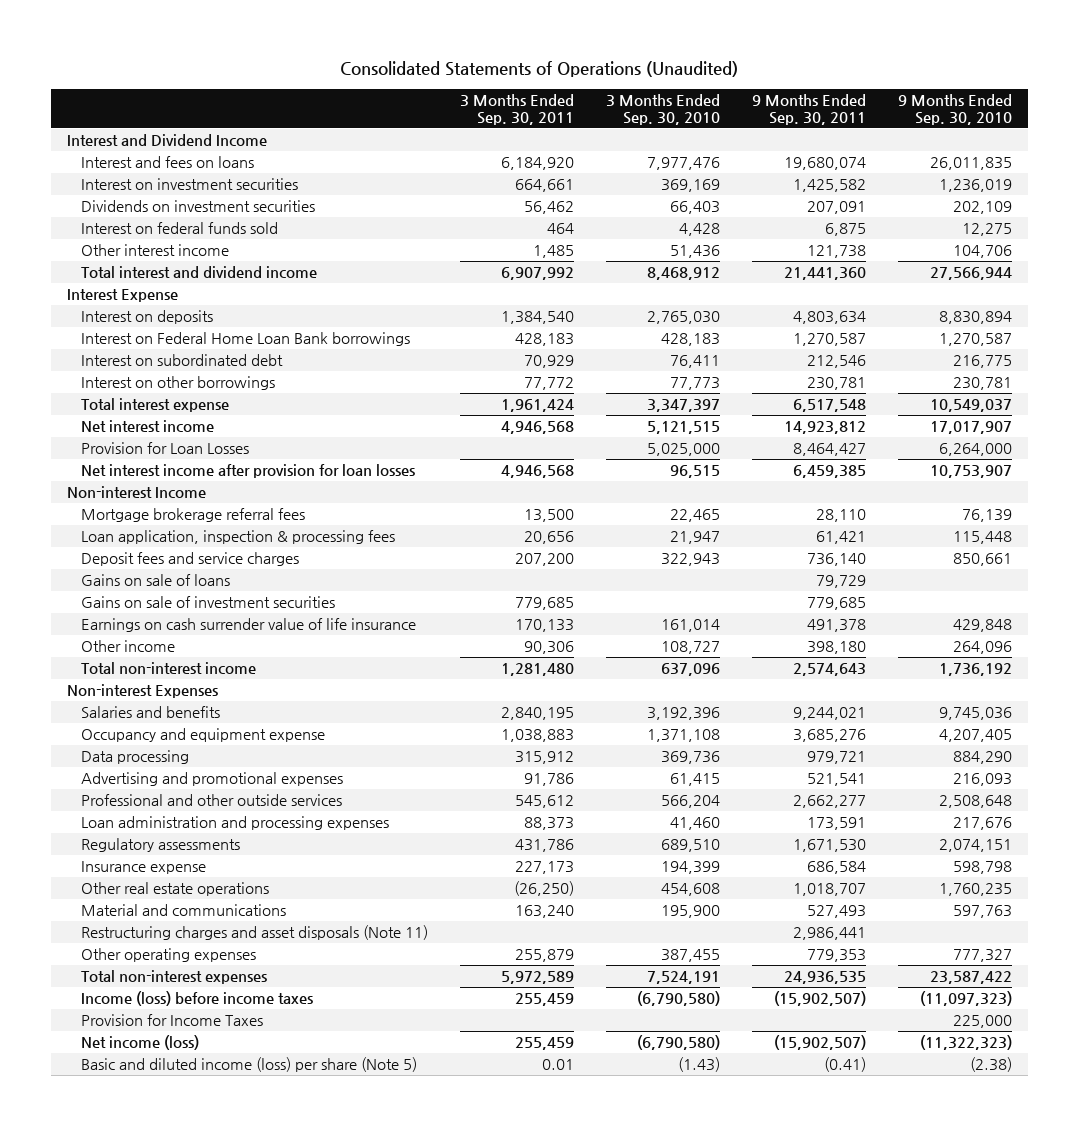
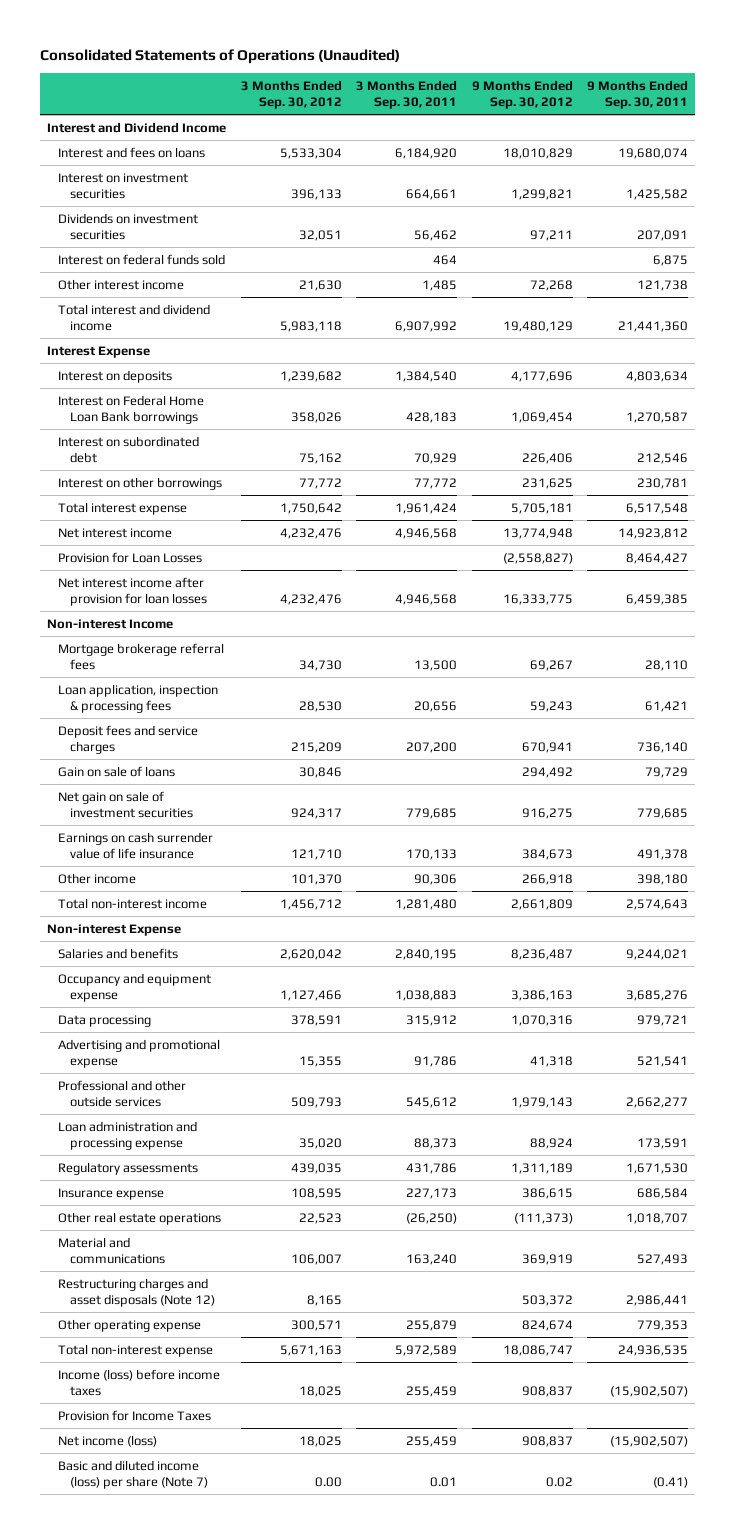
[606,93,721,126] 3 Months Ended Sep. 30, 2010 -> none
[898,93,1013,126] 9 Months Ended Sep. 30, 2010 -> none
none -> [240,80,342,109] 3 Months Ended Sep. 30, 2012
none -> [471,80,573,109] 9 Months Ended Sep. 30, 2012
[81,574,231,587] Gains on sale of loans -> [58,765,176,777] Gain on sale of loans
[81,596,336,609] Gains on sale of investment securities -> [58,790,193,818] Net gain on sale of investment securities
[66,684,218,699] Non-interest Expenses -> [47,923,182,936] Non-interest Expense
[81,772,344,787] Advertising and promotional expenses -> [58,1038,221,1068] Advertising and promotional expense
[81,816,390,831] Loan administration and processing expenses -> [58,1120,198,1150] Loan administration and processing expense
[81,925,429,941] Restructuring charges and asset disposals (Note 11) -> [58,1277,215,1307] Restructuring charges and asset disposals (Note 12)
[81,948,257,963] Other operating expenses -> [58,1318,202,1332] Other operating expense
[81,970,268,985] Total non-interest expenses -> [58,1343,214,1357] Total non-interest expense
[81,1057,418,1073] Basic and diluted income (loss) per share (Note 5) -> [58,1459,208,1489] Basic and diluted income (loss) per share (Note 7)

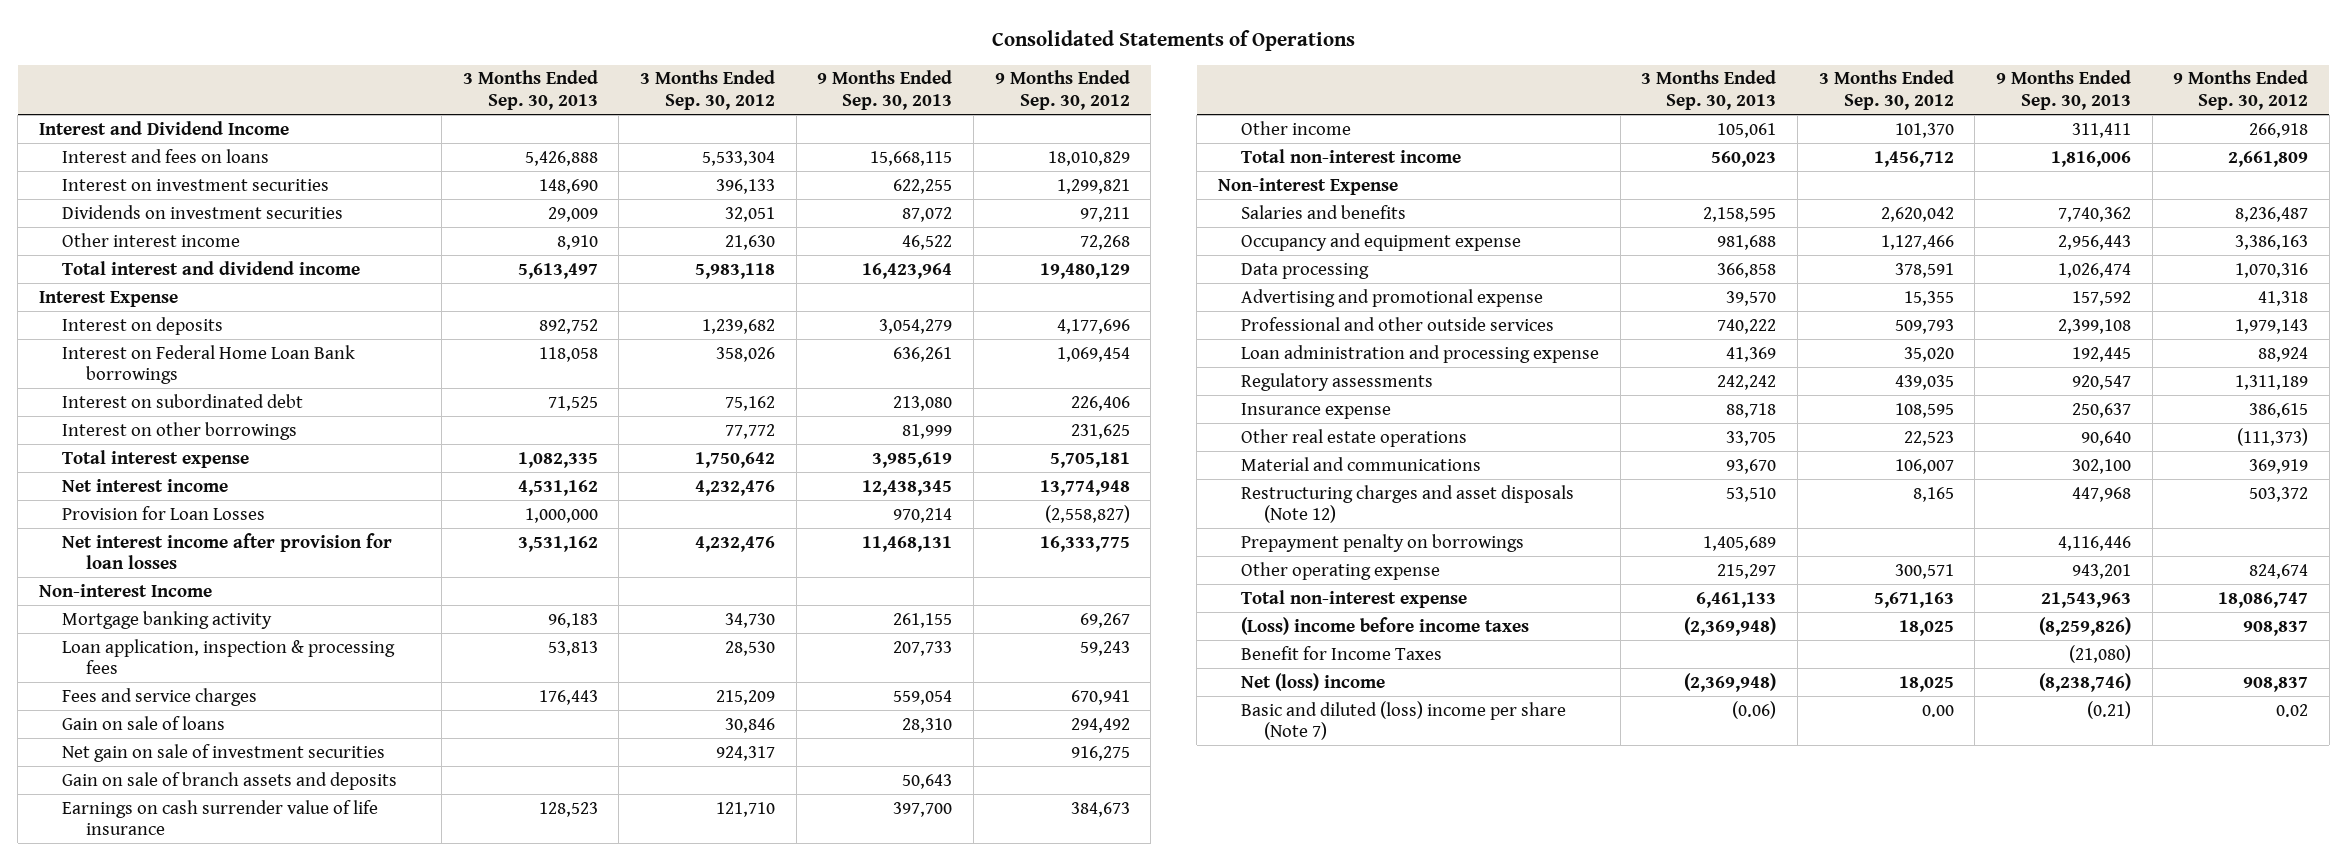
[40,49,401,65] Consolidated Statements of Operations (Unaudited) -> [991,30,1355,52] Consolidated Statements of Operations
[356,80,458,109] 3 Months Ended Sep. 30, 2011 -> none
[587,80,689,109] 9 Months Ended Sep. 30, 2011 -> none
none -> [462,70,598,110] 3 Months Ended Sep. 30, 2013
none -> [817,70,953,110] 9 Months Ended Sep. 30, 2013
[58,253,226,265] Interest on federal funds sold -> none
[58,642,225,670] Mortgage brokerage referral fees -> [62,610,273,629] Mortgage banking activity
[58,724,199,754] Deposit fees and service charges -> [62,687,258,706] Fees and service charges
none -> [62,771,398,790] Gain on sale of branch assets and deposits
none -> [1241,533,1525,552] Prepayment penalty on borrowings
[58,1368,221,1396] Income (loss) before income taxes -> [1241,616,1530,635] (Loss) income before income taxes
[58,1409,212,1421] Provision for Income Taxes -> [1241,645,1443,660] Benefit for Income Taxes
[58,1434,158,1447] Net income (loss) -> [1241,672,1386,691] Net (loss) income
[58,1459,208,1489] Basic and diluted income (loss) per share (Note 7) -> [1241,700,1567,740] Basic and diluted (loss) income per share (Note 7)

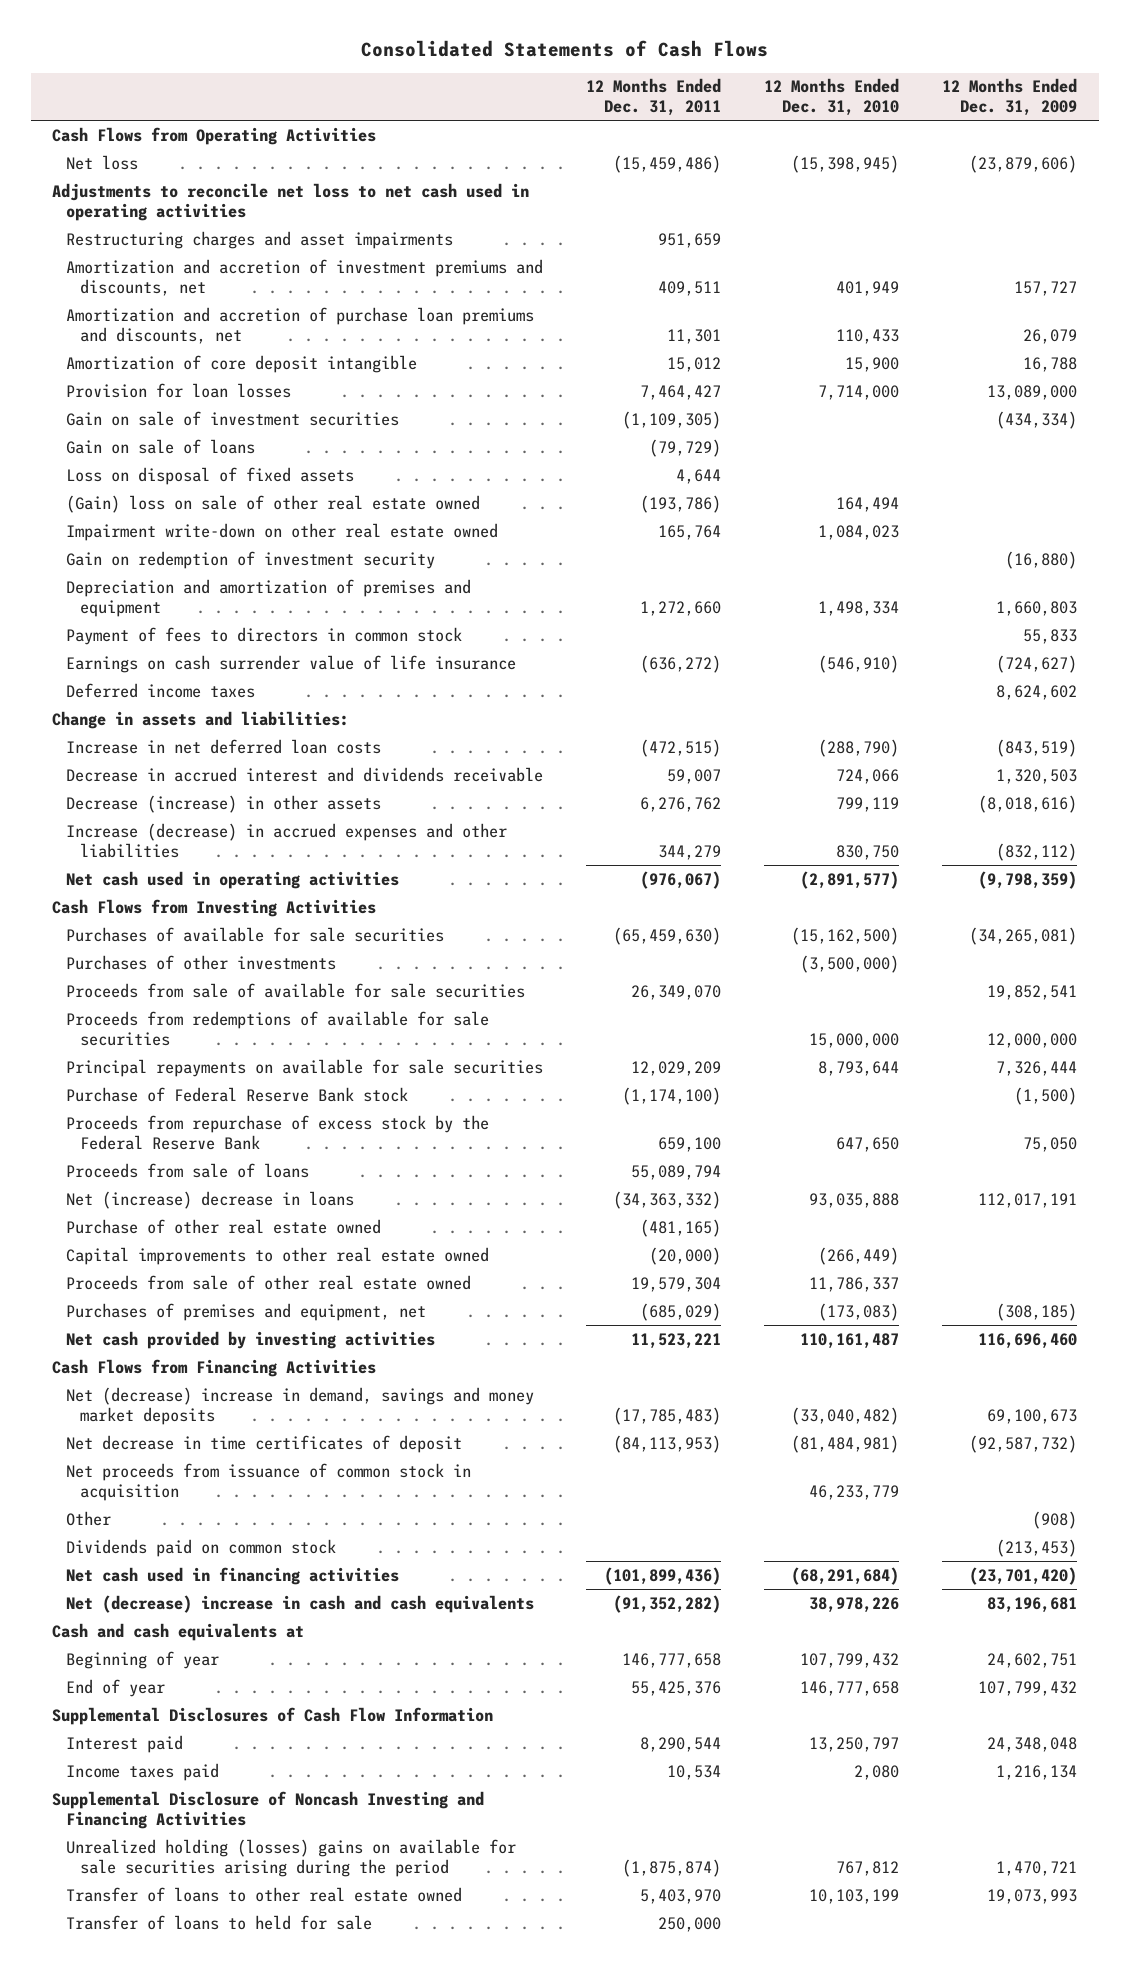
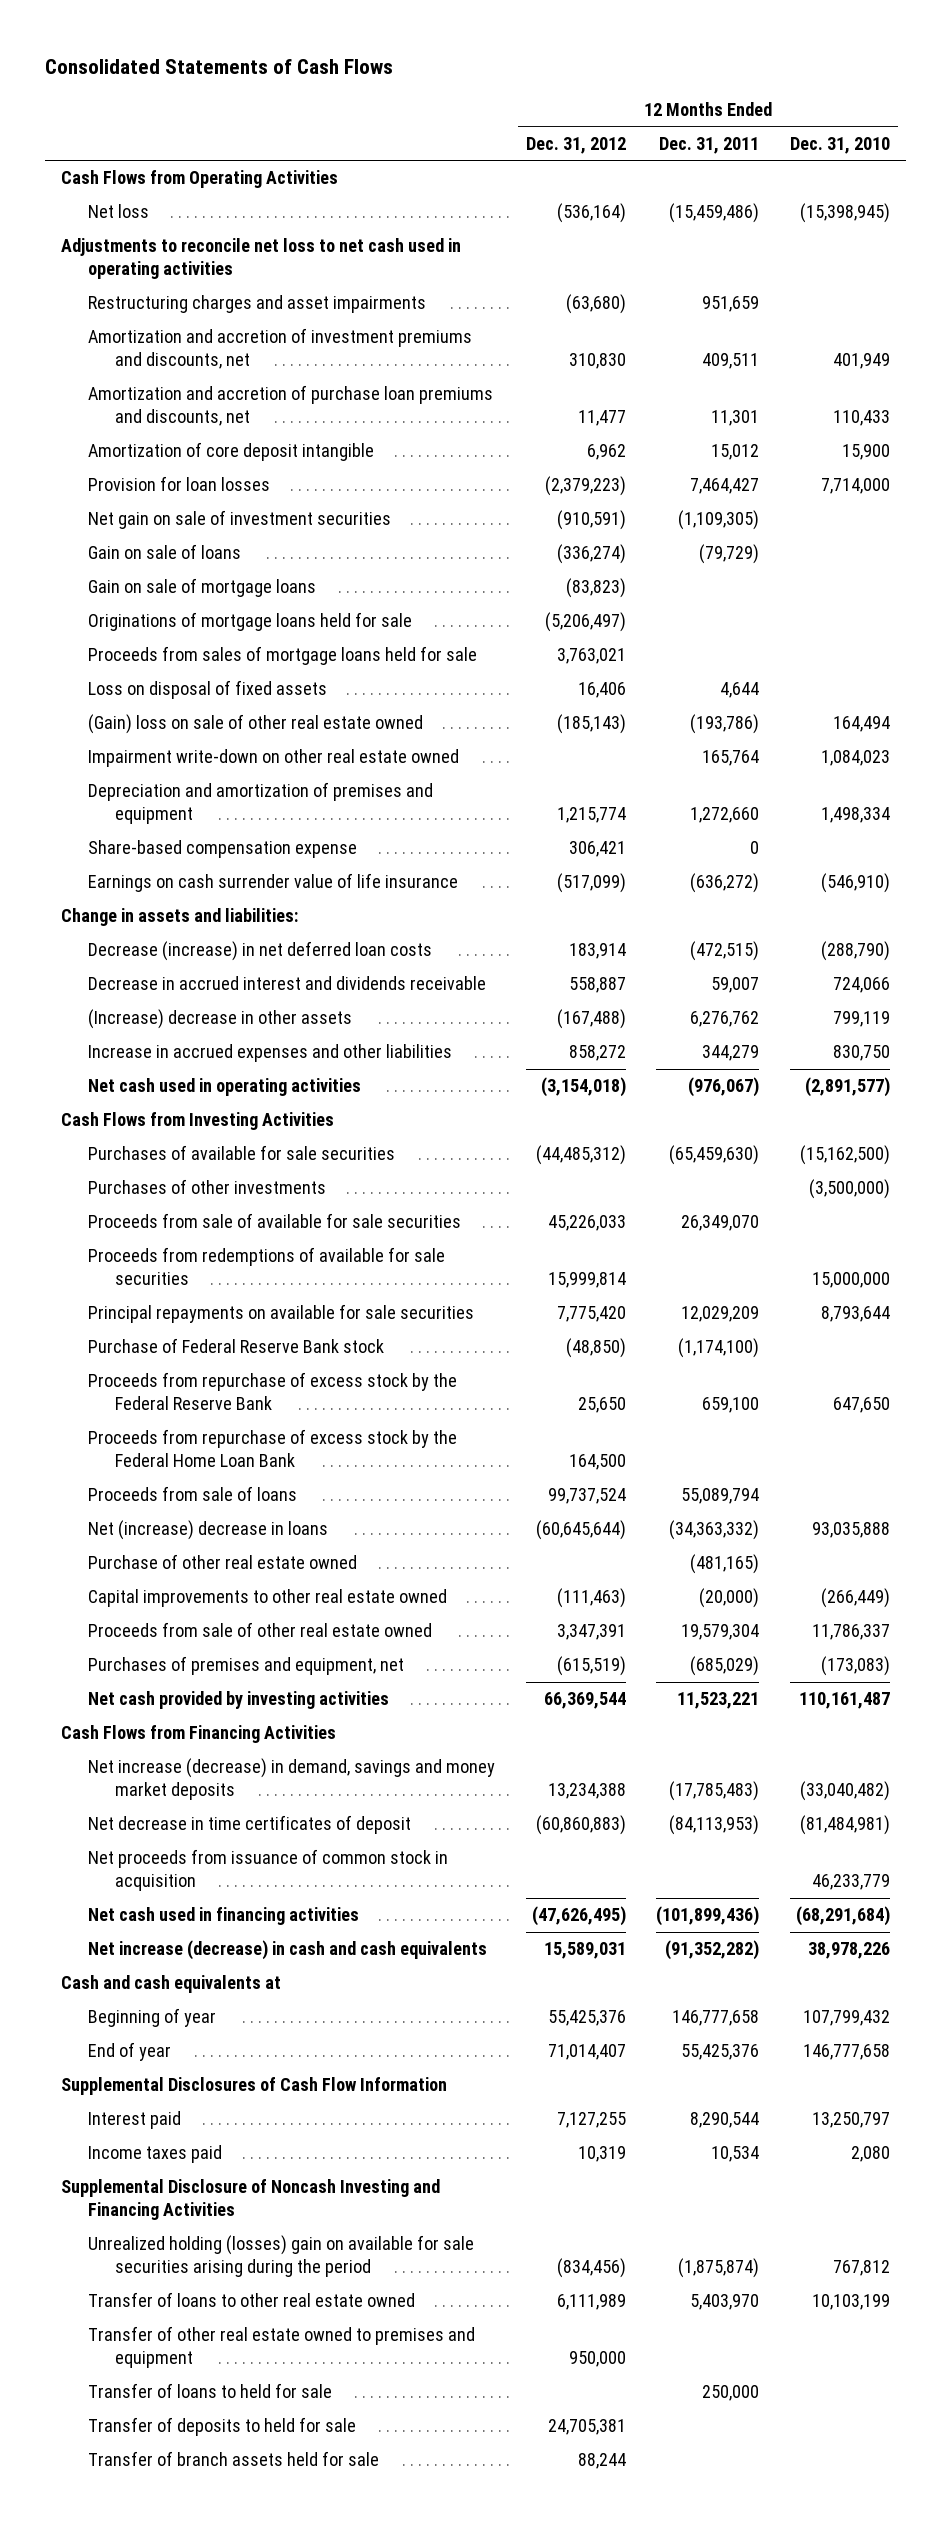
[942,78,1078,117] 12 Months Ended Dec. 31, 2009 -> none
none -> [525,136,626,154] Dec. 31, 2012
[65,410,399,426] Gain on sale of investment securities -> [87,510,391,530] Net gain on sale of investment securities
none -> [87,578,316,598] Gain on sale of mortgage loans
none -> [87,612,412,632] Originations of mortgage loans held for sale
none -> [87,646,477,666] Proceeds from sales of mortgage loans held for sale
[65,550,435,569] Gain on redemption of investment security -> none
[65,626,462,645] Payment of fees to directors in common stock -> none
none -> [87,840,357,859] Share-based compensation expense
[65,682,255,698] Deferred income taxes -> none
[65,738,381,754] Increase in net deferred loan costs -> [87,941,432,962] Decrease (increase) in net deferred loan costs
[65,794,381,813] Decrease (increase) in other assets -> [87,1009,352,1030] (Increase) decrease in other assets
[65,822,507,858] Increase (decrease) in accrued expenses and other liabilities -> [87,1044,452,1063] Increase in accrued expenses and other liabilities
none -> [87,1429,457,1468] Proceeds from repurchase of excess stock by the Federal Home Loan Bank
[65,1386,534,1425] Net (decrease) increase in demand, savings and money market deposits -> [87,1758,495,1801] Net increase (decrease) in demand, savings and money market deposits
[65,1510,111,1526] Other -> none
[65,1538,336,1557] Dividends paid on common stock -> none
[65,1594,534,1613] Net (decrease) increase in cash and cash equivalents -> [87,1940,487,1961] Net increase (decrease) in cash and cash equivalents
[65,1838,516,1877] Unrealized holding (losses) gains on available for sale securities arising during the period -> [87,2235,474,2278] Unrealized holding (losses) gain on available for sale securities arising during the period
none -> [87,2326,475,2369] Transfer of other real estate owned to premises and equipment
none -> [87,2417,356,2437] Transfer of deposits to held for sale
none -> [87,2451,379,2467] Transfer of branch assets held for sale

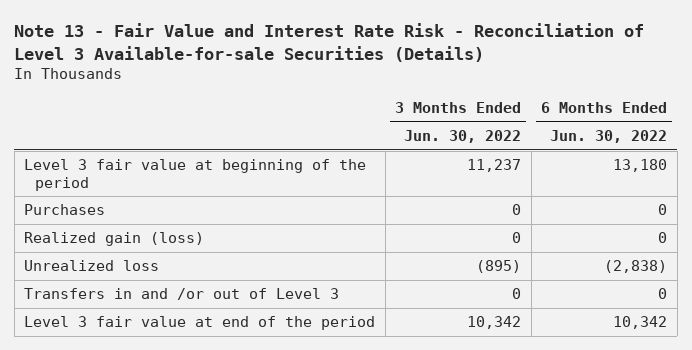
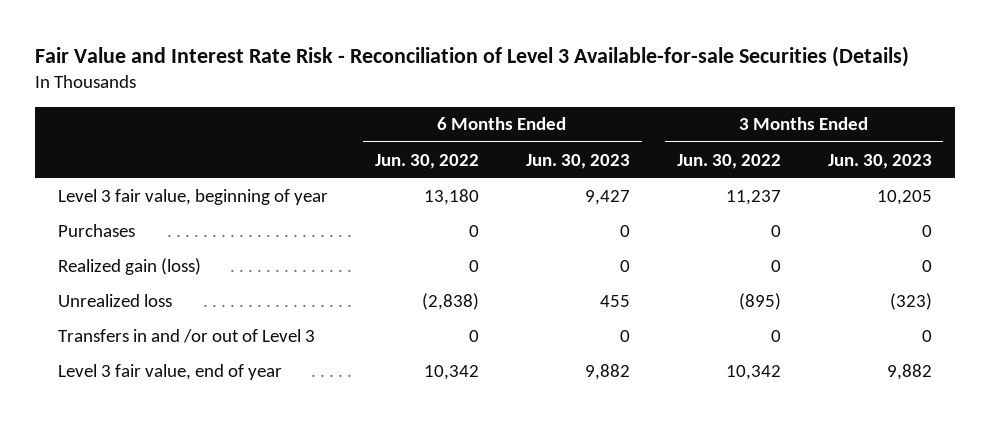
[14,23,645,62] Note 13 - Fair Value and Interest Rate Risk - Reconciliation of Level 3 Available-for-sale Securities (Details) -> [34,46,909,68] Fair Value and Interest Rate Risk - Reconciliation of Level 3 Available-for-sale Securities (Details)
none -> [525,153,630,169] Jun. 30, 2023
none -> [827,153,932,169] Jun. 30, 2023
[24,159,367,191] Level 3 fair value at beginning of the period -> [58,188,329,205] Level 3 fair value, beginning of year
[24,316,376,331] Level 3 fair value at end of the period -> [58,363,283,380] Level 3 fair value, end of year

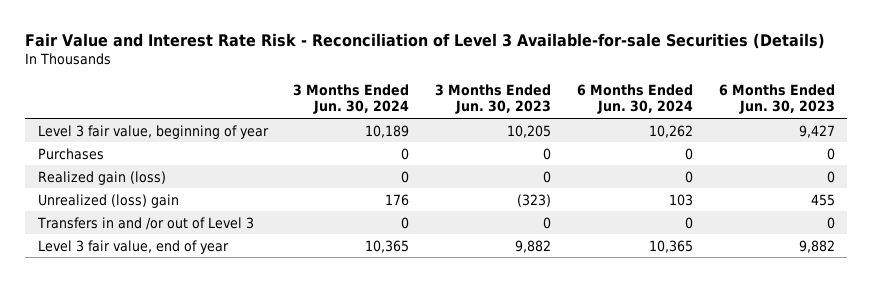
[374,153,479,169] Jun. 30, 2022 -> none
[676,153,781,169] Jun. 30, 2022 -> none
none -> [293,83,410,115] 3 Months Ended Jun. 30, 2024
none -> [576,83,693,115] 6 Months Ended Jun. 30, 2024
[58,293,173,307] Unrealized loss -> [37,193,179,208] Unrealized (loss) gain

